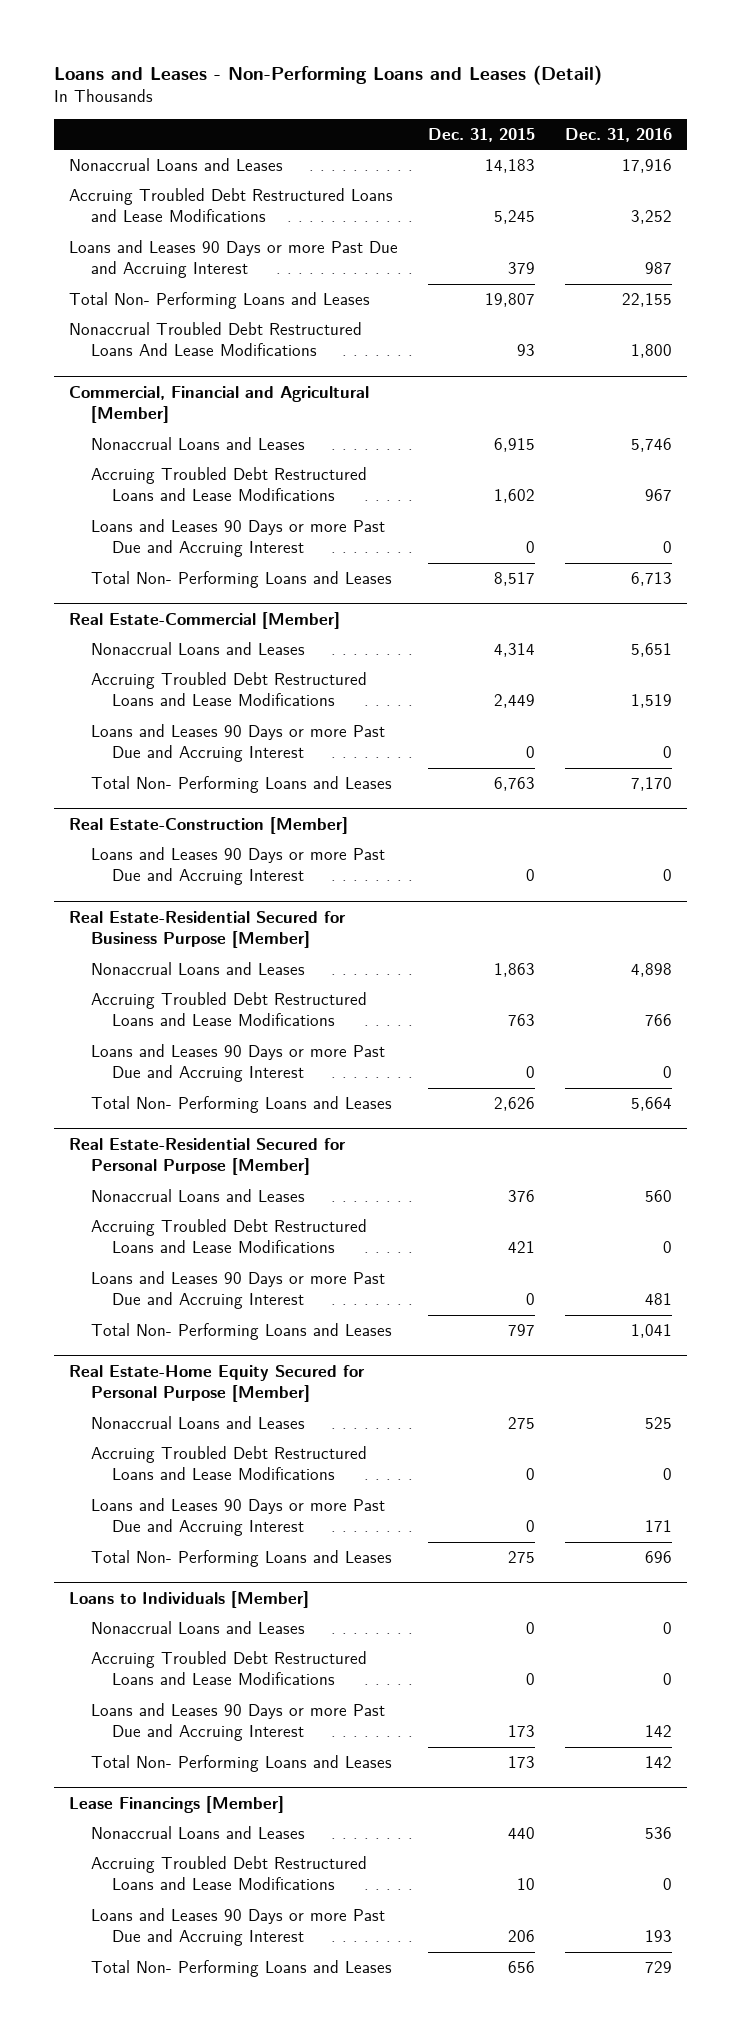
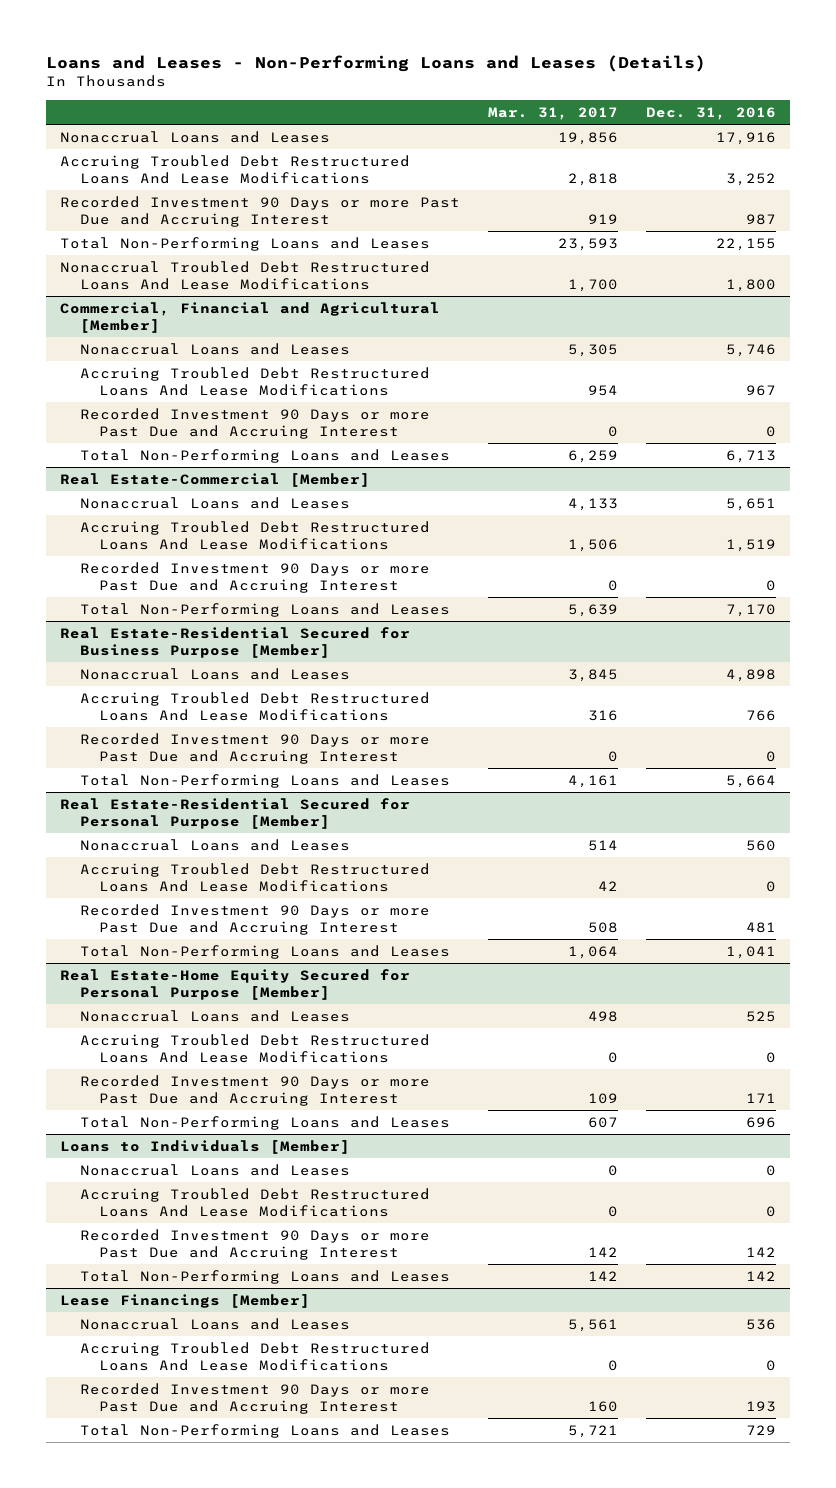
[54,64,603,85] Loans and Leases - Non-Performing Loans and Leases (Detail) -> [46,54,707,72] Loans and Leases - Non-Performing Loans and Leases (Details)
[428,127,536,142] Dec. 31, 2015 -> none
none -> [488,106,619,120] Mar. 31, 2017
[69,187,394,223] Accruing Troubled Debt Restructured Loans and Lease Modifications -> [60,154,411,184] Accruing Troubled Debt Restructured Loans And Lease Modifications
[69,239,399,279] Loans and Leases 90 Days or more Past Due and Accruing Interest -> [60,195,461,227] Recorded Investment 90 Days or more Past Due and Accruing Interest
[69,291,371,309] Total Non- Performing Loans and Leases -> [60,236,431,251] Total Non-Performing Loans and Leases
[90,466,367,502] Accruing Troubled Debt Restructured Loans and Lease Modifications -> [79,366,430,396] Accruing Troubled Debt Restructured Loans And Lease Modifications
[90,518,385,558] Loans and Leases 90 Days or more Past Due and Accruing Interest -> [79,407,430,439] Recorded Investment 90 Days or more Past Due and Accruing Interest
[90,570,392,588] Total Non- Performing Loans and Leases -> [79,448,450,463] Total Non-Performing Loans and Leases
[69,816,349,834] Real Estate-Construction [Member] -> none
[90,846,385,886] Loans and Leases 90 Days or more Past Due and Accruing Interest -> none
[90,671,367,707] Accruing Troubled Debt Restructured Loans and Lease Modifications -> [79,520,430,550] Accruing Troubled Debt Restructured Loans And Lease Modifications
[90,723,385,763] Loans and Leases 90 Days or more Past Due and Accruing Interest -> [79,561,430,593] Recorded Investment 90 Days or more Past Due and Accruing Interest
[90,775,392,793] Total Non- Performing Loans and Leases -> [79,602,450,617] Total Non-Performing Loans and Leases
[90,991,367,1027] Accruing Troubled Debt Restructured Loans and Lease Modifications -> [79,691,430,721] Accruing Troubled Debt Restructured Loans And Lease Modifications
[90,1043,385,1083] Loans and Leases 90 Days or more Past Due and Accruing Interest -> [79,732,430,764] Recorded Investment 90 Days or more Past Due and Accruing Interest
[90,1095,392,1113] Total Non- Performing Loans and Leases -> [79,773,450,788] Total Non-Performing Loans and Leases
[90,1218,367,1254] Accruing Troubled Debt Restructured Loans and Lease Modifications -> [79,862,430,892] Accruing Troubled Debt Restructured Loans And Lease Modifications
[90,1270,385,1310] Loans and Leases 90 Days or more Past Due and Accruing Interest -> [79,903,430,935] Recorded Investment 90 Days or more Past Due and Accruing Interest
[90,1322,392,1340] Total Non- Performing Loans and Leases -> [79,944,450,959] Total Non-Performing Loans and Leases
[90,1445,367,1481] Accruing Troubled Debt Restructured Loans and Lease Modifications -> [79,1033,430,1063] Accruing Troubled Debt Restructured Loans And Lease Modifications
[90,1497,385,1537] Loans and Leases 90 Days or more Past Due and Accruing Interest -> [79,1074,430,1106] Recorded Investment 90 Days or more Past Due and Accruing Interest
[90,1549,392,1567] Total Non- Performing Loans and Leases -> [79,1115,450,1130] Total Non-Performing Loans and Leases
[90,1650,367,1686] Accruing Troubled Debt Restructured Loans and Lease Modifications -> [79,1187,430,1217] Accruing Troubled Debt Restructured Loans And Lease Modifications
[90,1702,385,1742] Loans and Leases 90 Days or more Past Due and Accruing Interest -> [79,1228,430,1260] Recorded Investment 90 Days or more Past Due and Accruing Interest
[90,1754,392,1772] Total Non- Performing Loans and Leases -> [79,1269,450,1284] Total Non-Performing Loans and Leases
[90,1855,367,1891] Accruing Troubled Debt Restructured Loans and Lease Modifications -> [79,1341,430,1371] Accruing Troubled Debt Restructured Loans And Lease Modifications
[90,1907,385,1947] Loans and Leases 90 Days or more Past Due and Accruing Interest -> [79,1382,430,1414] Recorded Investment 90 Days or more Past Due and Accruing Interest
[90,1959,392,1977] Total Non- Performing Loans and Leases -> [79,1423,450,1438] Total Non-Performing Loans and Leases

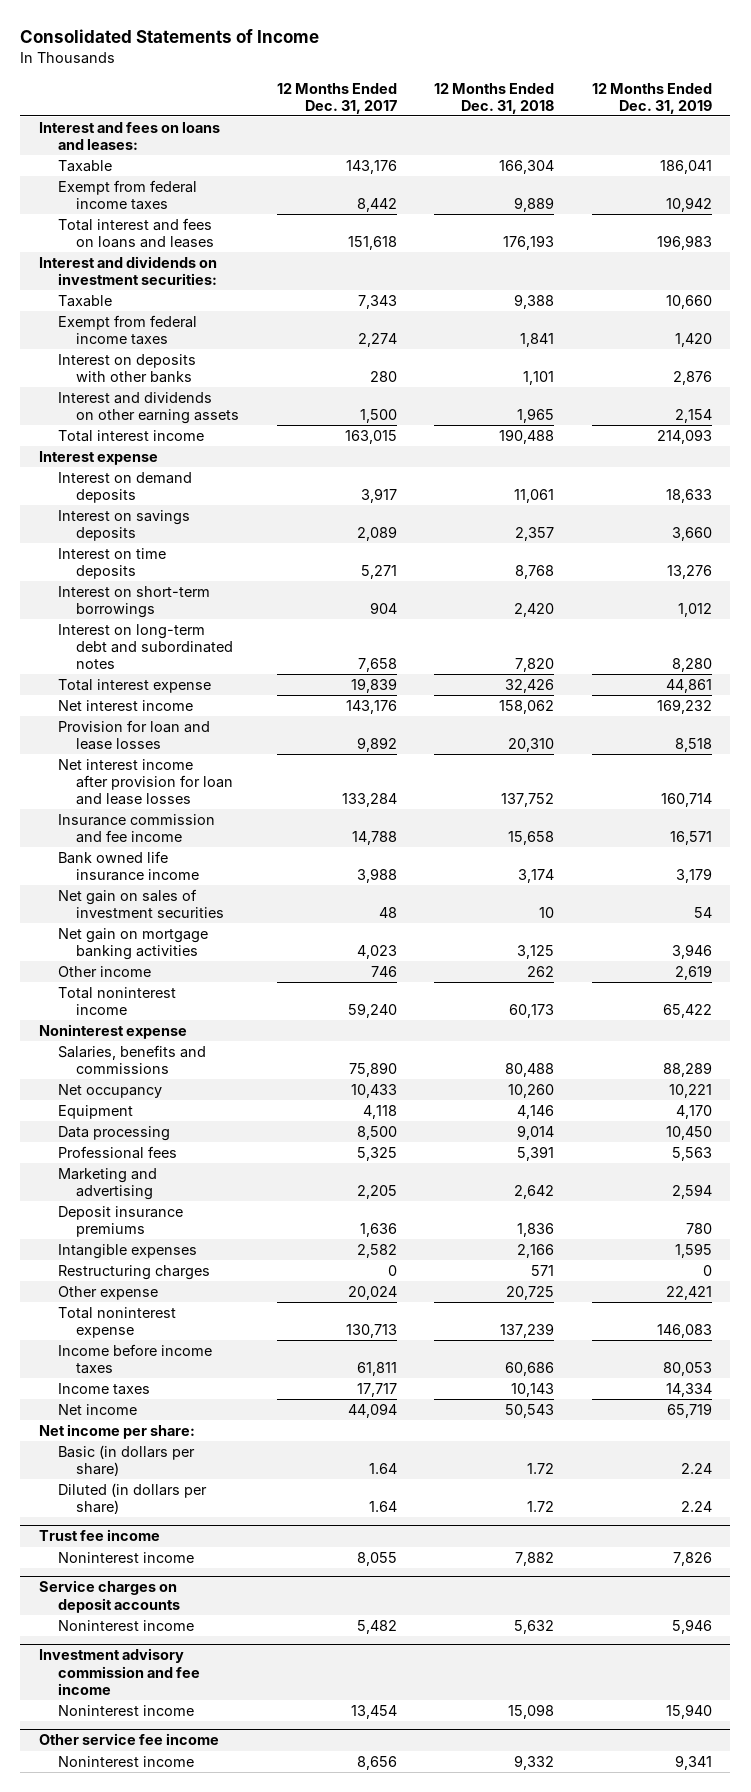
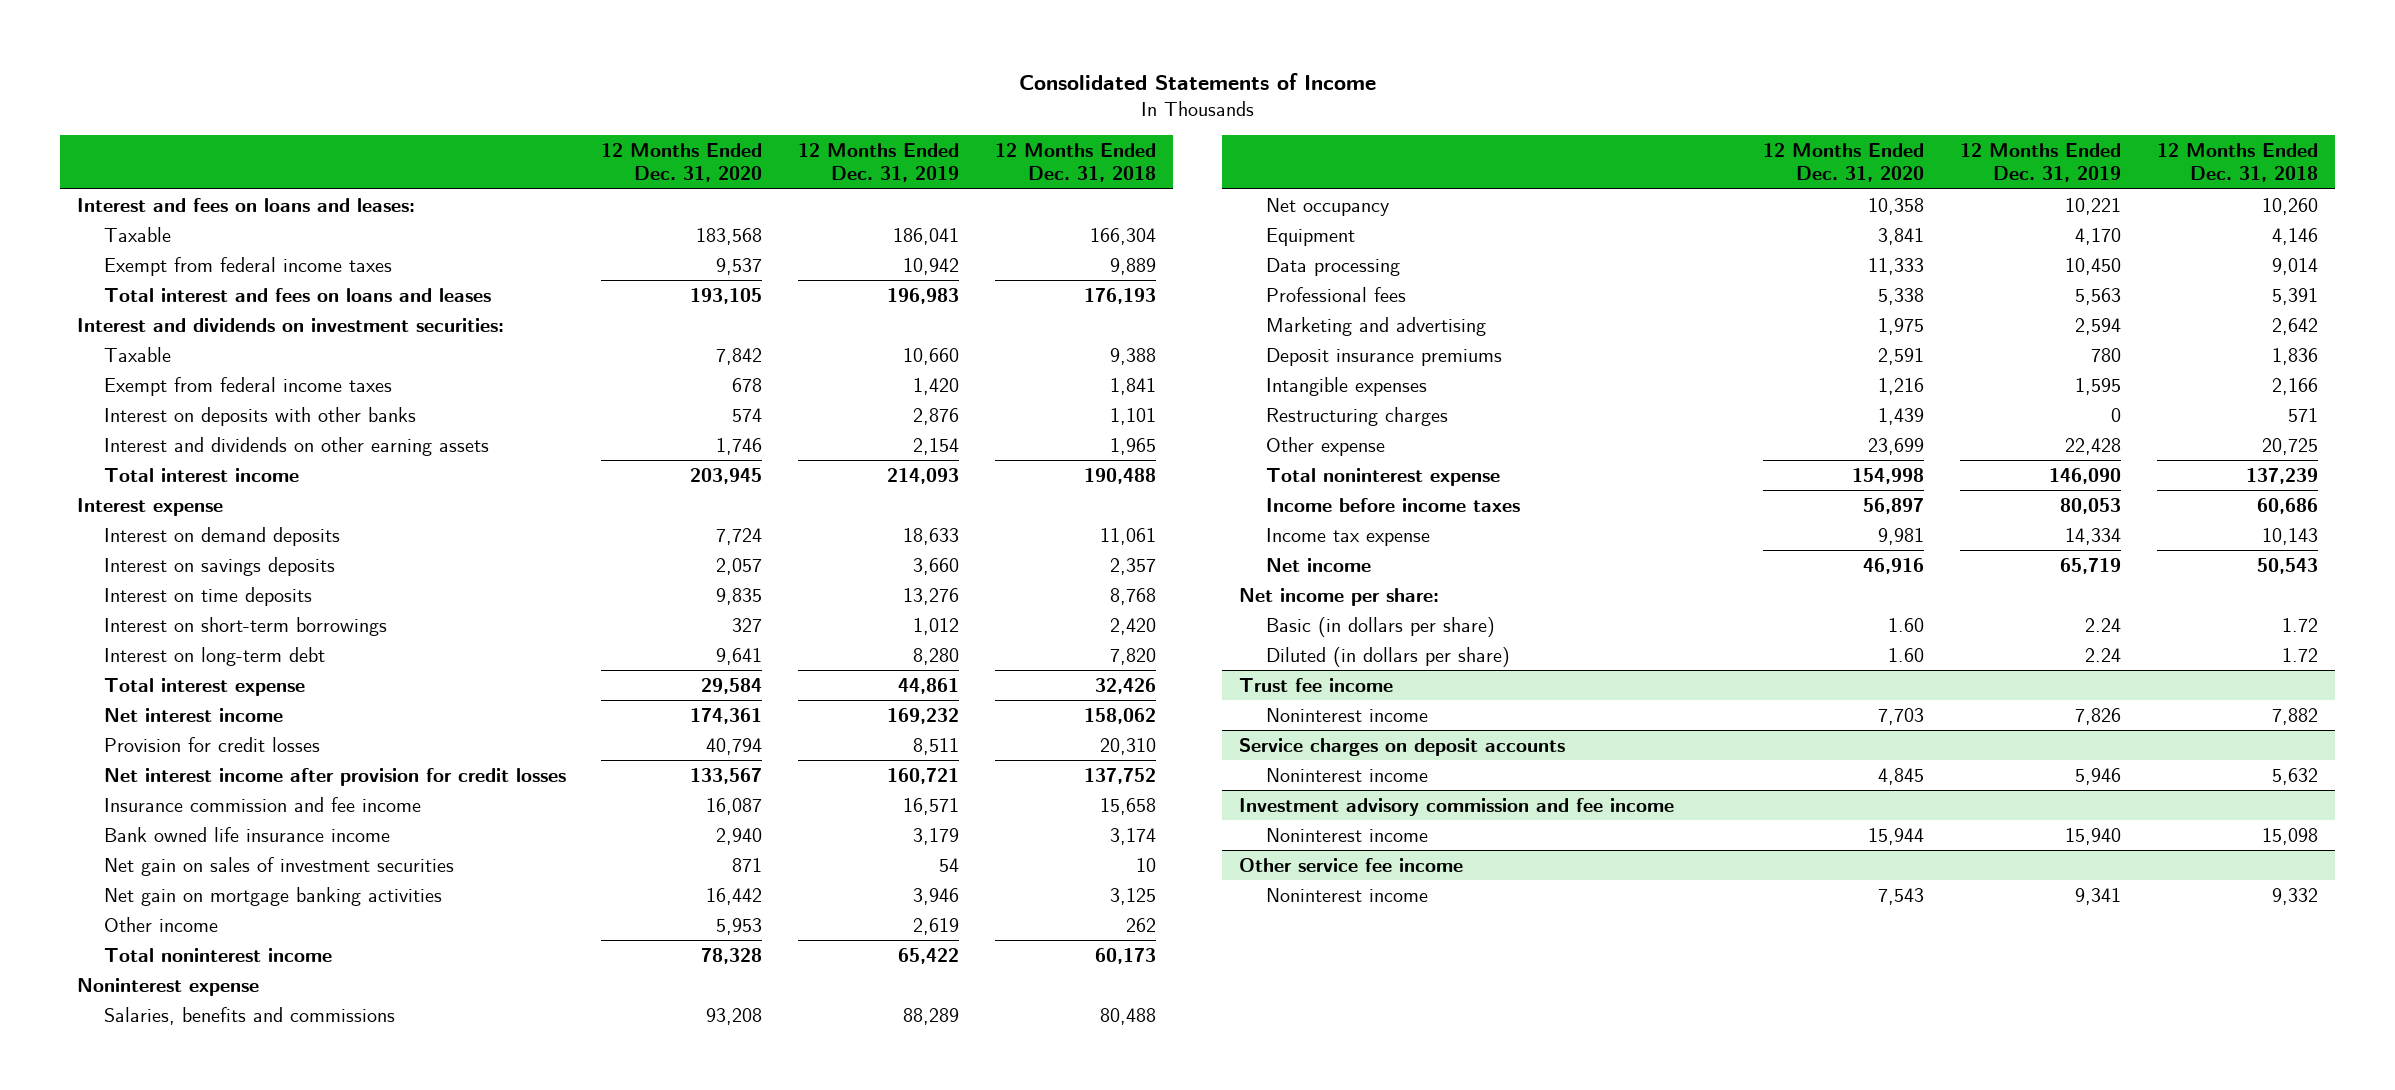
[276,82,397,114] 12 Months Ended Dec. 31, 2017 -> none
none -> [601,142,763,183] 12 Months Ended Dec. 31, 2020
[57,623,234,670] Interest on long-term debt and subordinated notes -> [103,646,325,666] Interest on long-term debt
[57,719,210,751] Provision for loan and lease losses -> none
none -> [103,736,320,752] Provision for credit losses
[57,758,234,806] Net interest income after provision for loan and lease losses -> [103,767,566,786] Net interest income after provision for credit losses
[660,793,712,808] 160,714 -> [887,767,960,784] 160,721
[665,1285,712,1300] 22,421 -> [2064,437,2121,455] 22,428
[656,1324,712,1339] 146,083 -> [2048,467,2121,484] 146,090
[57,1382,150,1395] Income taxes -> [1265,527,1430,546] Income tax expense

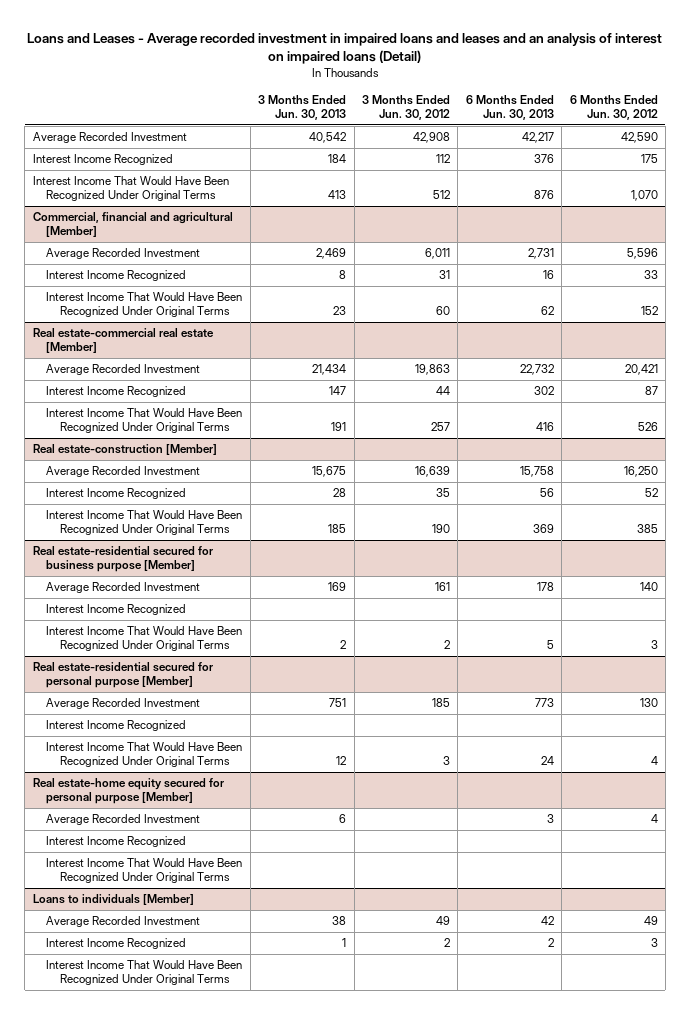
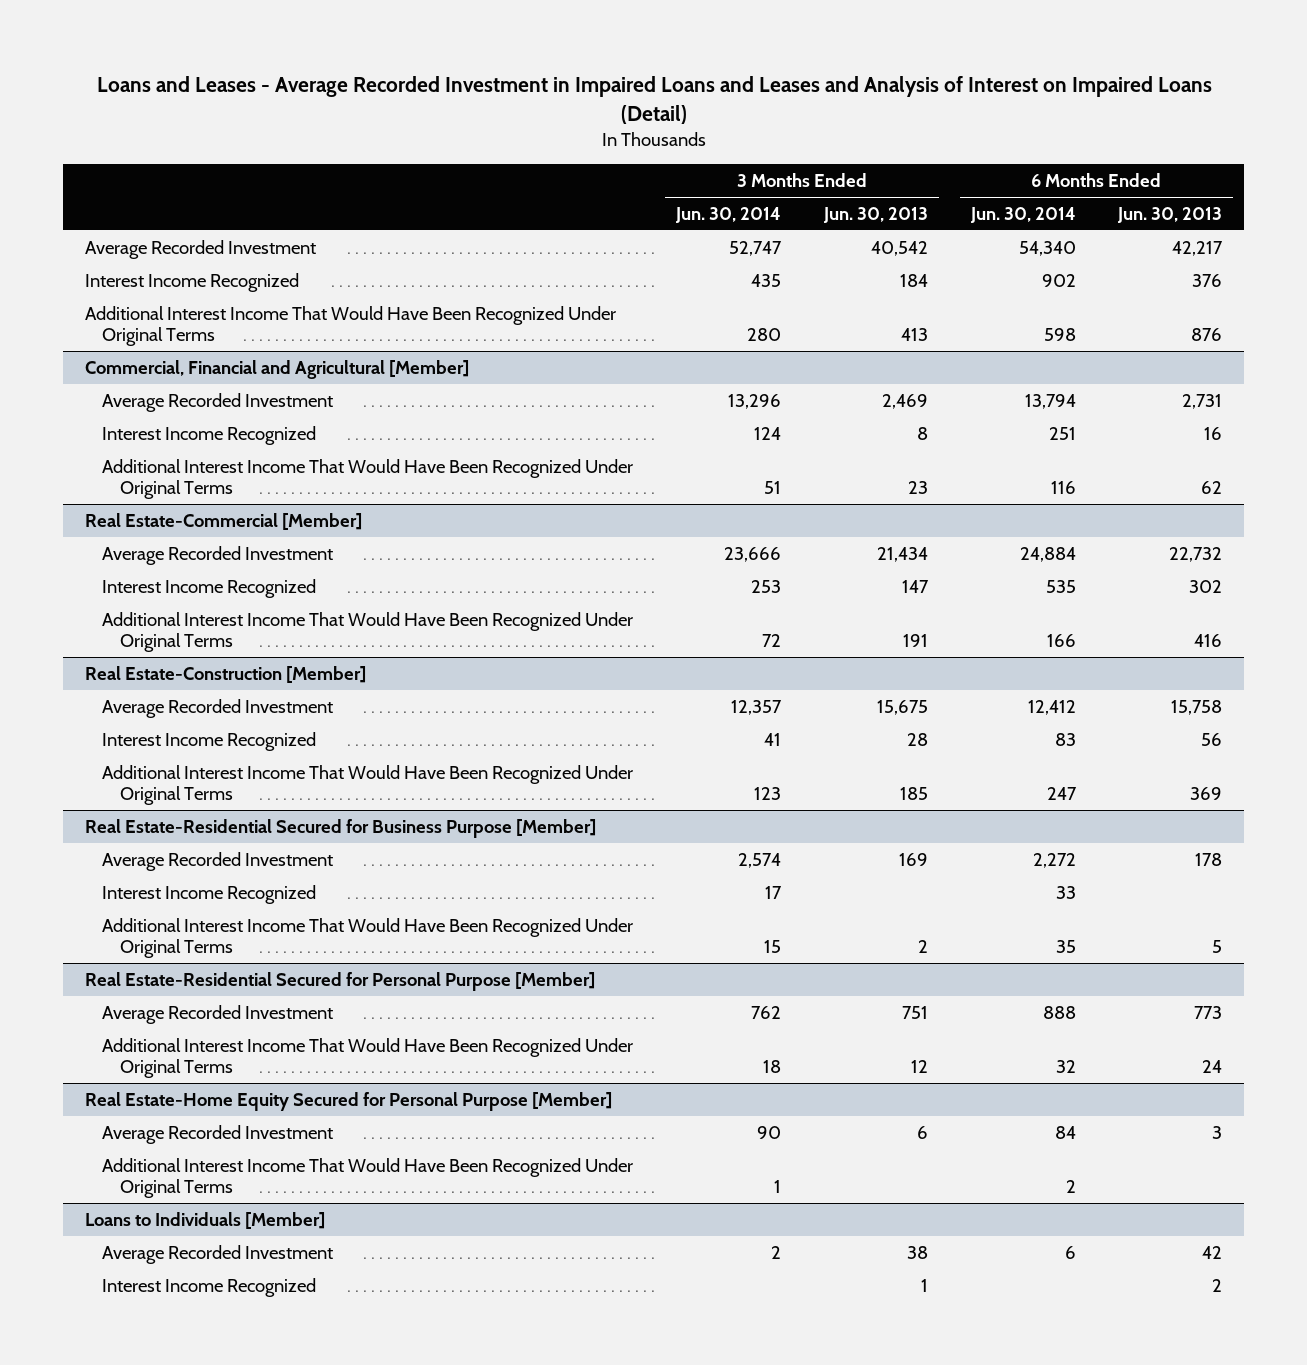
[27,33,663,65] Loans and Leases - Average recorded investment in impaired loans and leases and an analysis of interest on impaired loans (Detail) -> [96,76,1212,124] Loans and Leases - Average Recorded Investment in Impaired Loans and Leases and Analysis of Interest on Impaired Loans (Detail)
[361,95,450,120] 3 Months Ended Jun. 30, 2012 -> none
[569,95,658,120] 6 Months Ended Jun. 30, 2012 -> none
none -> [675,206,782,223] Jun. 30, 2014
none -> [969,206,1076,223] Jun. 30, 2014
[32,176,229,201] Interest Income That Would Have Been Recognized Under Original Terms -> [84,305,616,347] Additional Interest Income That Would Have Been Recognized Under Original Terms
[32,212,233,237] Commercial, financial and agricultural [Member] -> [84,359,469,379] Commercial, Financial and Agricultural [Member]
[46,292,243,317] Interest Income That Would Have Been Recognized Under Original Terms -> [102,458,634,500] Additional Interest Income That Would Have Been Recognized Under Original Terms
[32,328,214,353] Real estate-commercial real estate [Member] -> [84,512,362,530] Real Estate-Commercial [Member]
[46,408,243,433] Interest Income That Would Have Been Recognized Under Original Terms -> [102,611,634,653] Additional Interest Income That Would Have Been Recognized Under Original Terms
[32,444,217,456] Real estate-construction [Member] -> [84,665,366,683] Real Estate-Construction [Member]
[46,510,243,535] Interest Income That Would Have Been Recognized Under Original Terms -> [102,764,634,806] Additional Interest Income That Would Have Been Recognized Under Original Terms
[32,546,213,572] Real estate-residential secured for business purpose [Member] -> [84,818,596,838] Real Estate-Residential Secured for Business Purpose [Member]
[46,626,243,651] Interest Income That Would Have Been Recognized Under Original Terms -> [102,917,634,959] Additional Interest Income That Would Have Been Recognized Under Original Terms
[32,662,213,688] Real estate-residential secured for personal purpose [Member] -> [84,971,595,991] Real Estate-Residential Secured for Personal Purpose [Member]
[46,720,187,732] Interest Income Recognized -> none
[46,742,243,767] Interest Income That Would Have Been Recognized Under Original Terms -> [102,1037,634,1079] Additional Interest Income That Would Have Been Recognized Under Original Terms
[32,778,224,804] Real estate-home equity secured for personal purpose [Member] -> [84,1091,612,1111] Real Estate-Home Equity Secured for Personal Purpose [Member]
[46,836,187,848] Interest Income Recognized -> none
[46,858,243,883] Interest Income That Would Have Been Recognized Under Original Terms -> [102,1157,634,1199] Additional Interest Income That Would Have Been Recognized Under Original Terms
[32,894,194,906] Loans to individuals [Member] -> [84,1211,325,1229] Loans to Individuals [Member]
[46,960,243,985] Interest Income That Would Have Been Recognized Under Original Terms -> none

